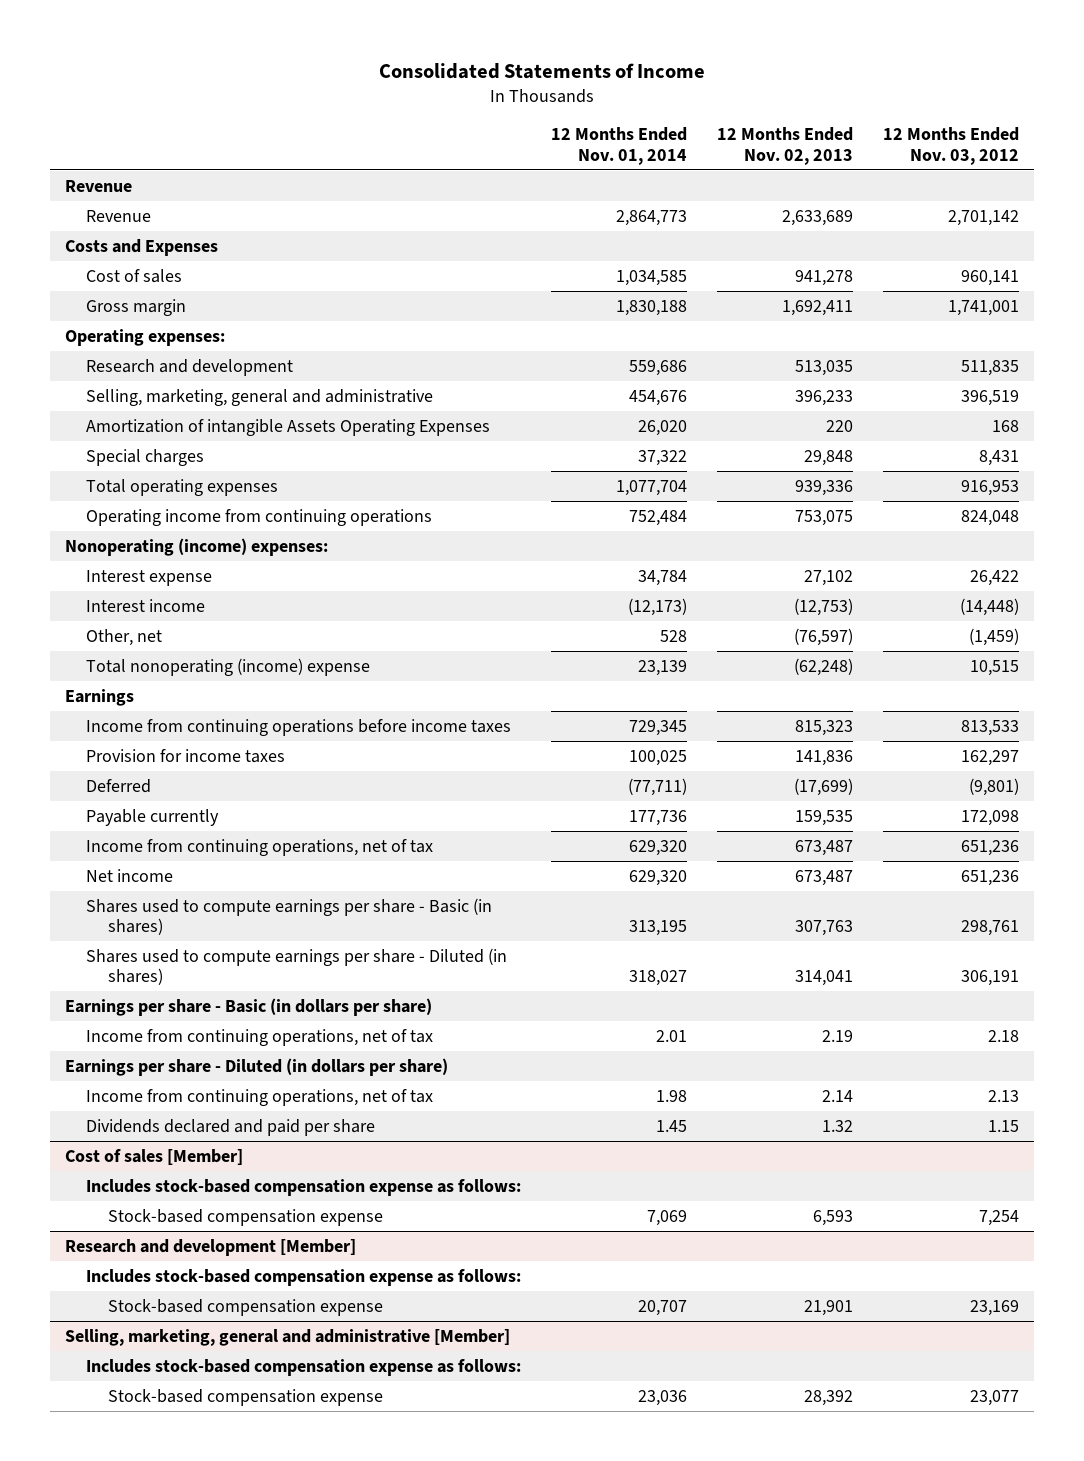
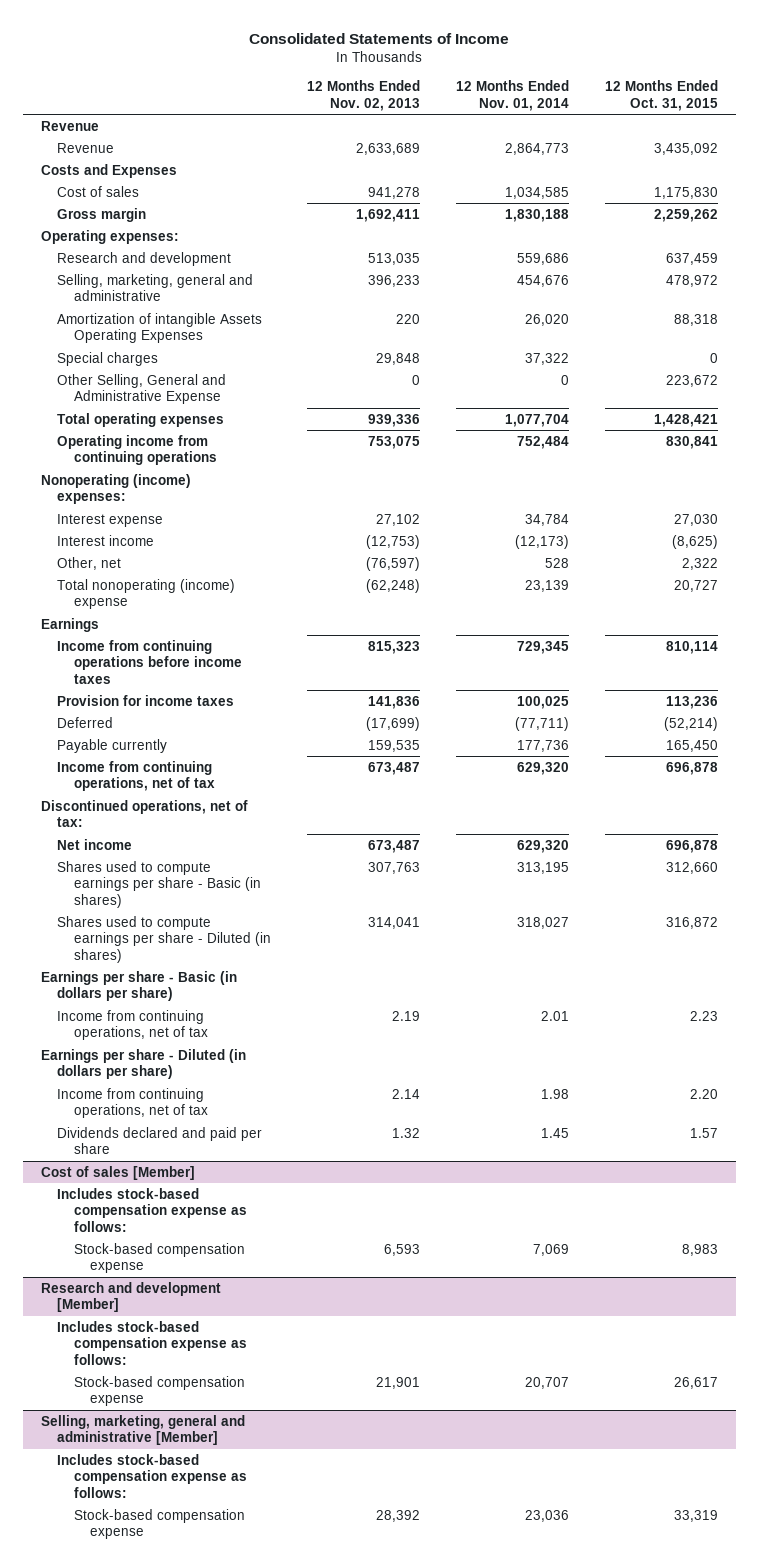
[883,127,1020,165] 12 Months Ended Nov. 03, 2012 -> none
none -> [604,80,718,112] 12 Months Ended Oct. 31, 2015
none -> [57,373,227,405] Other Selling, General and Administrative Expense
none -> [40,799,248,828] Discontinued operations, net of tax:

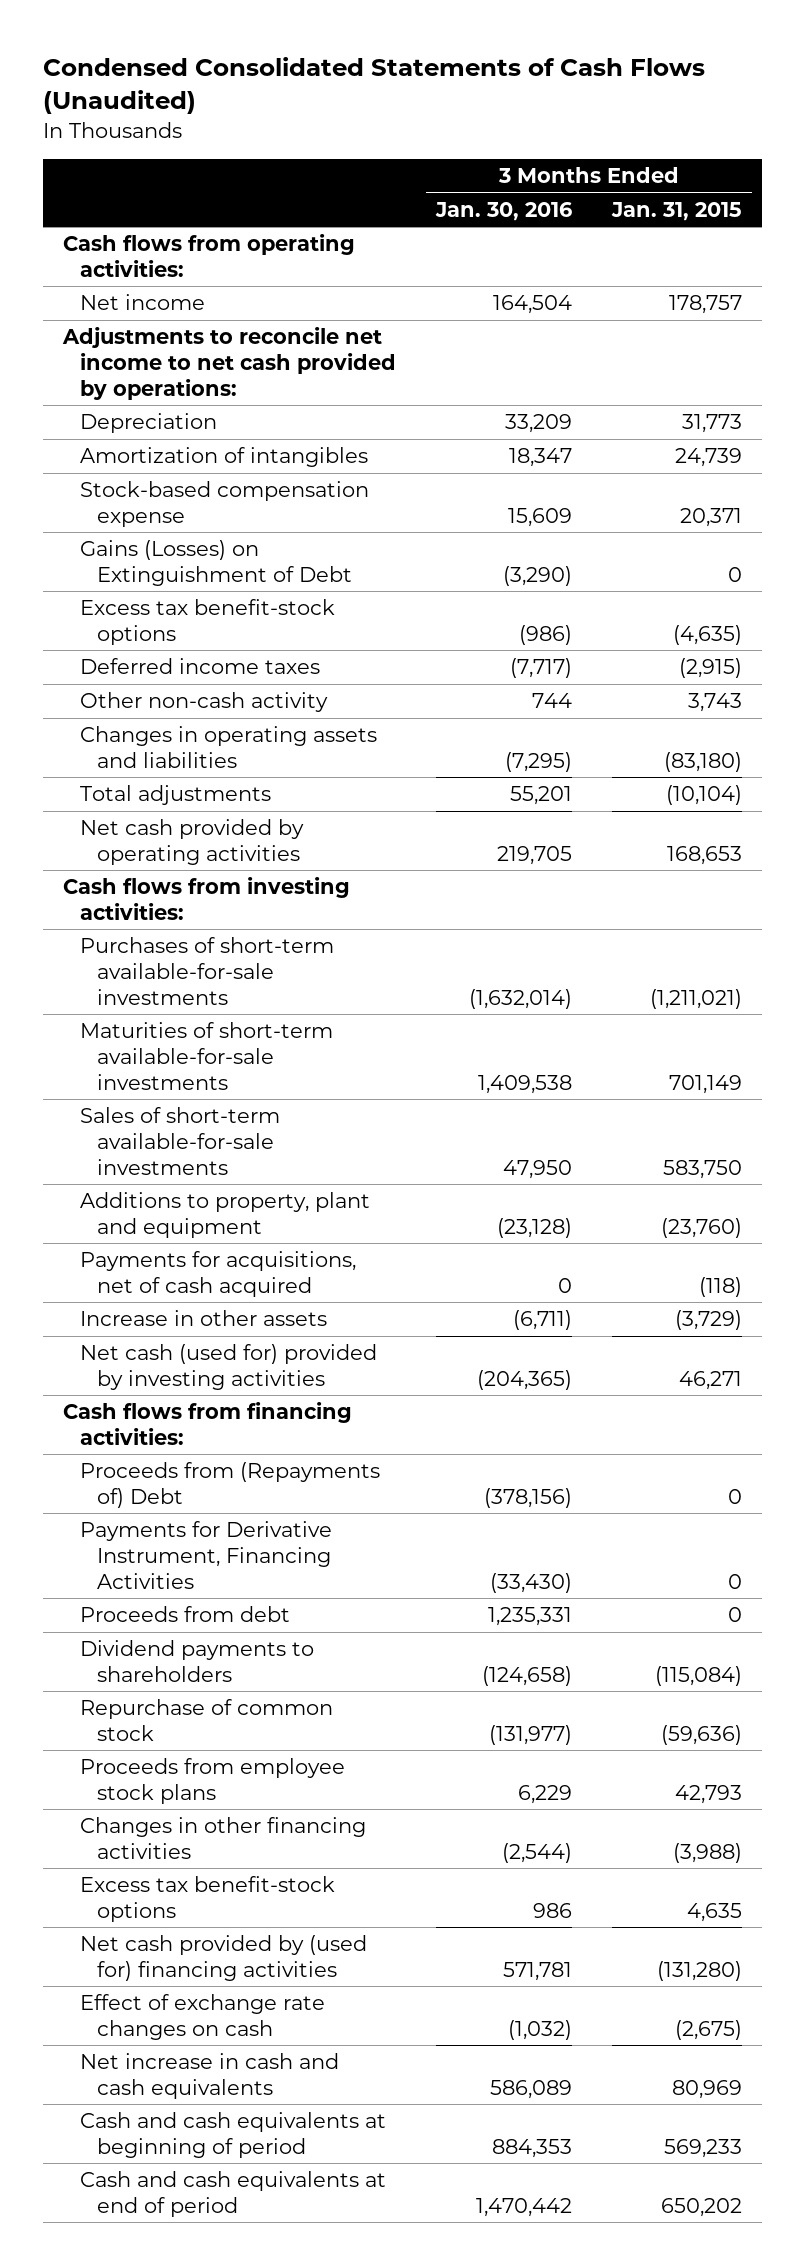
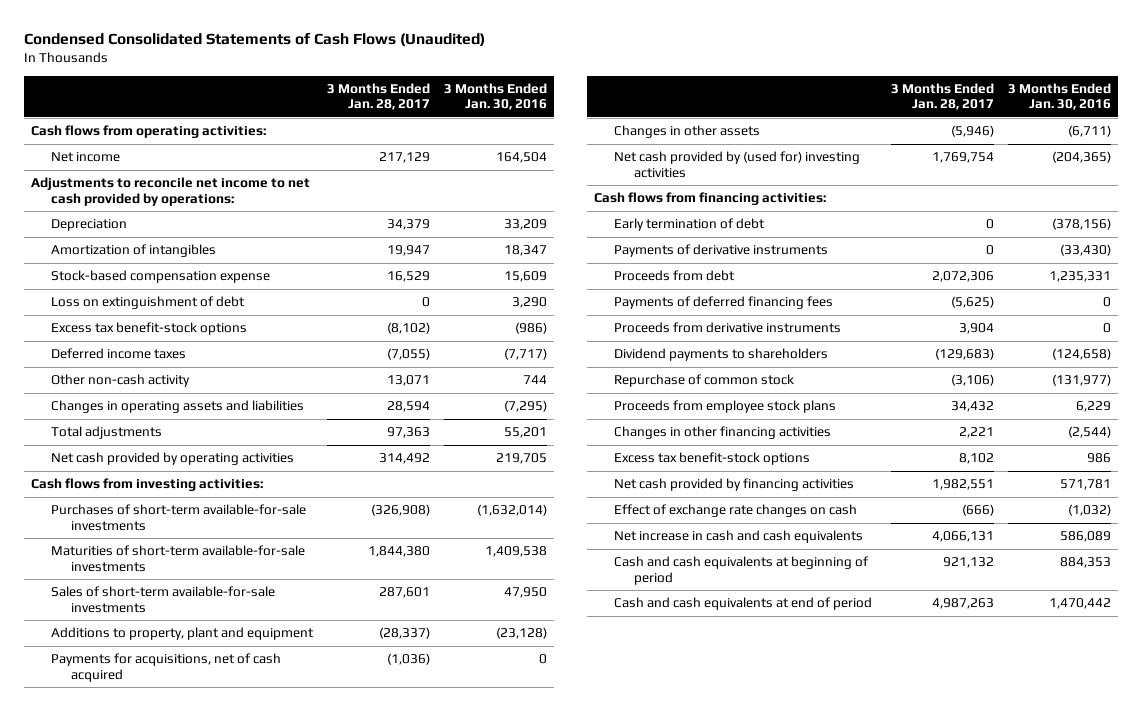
[610,202,742,222] Jan. 31, 2015 -> none
none -> [327,82,431,111] 3 Months Ended Jan. 28, 2017
[80,540,353,586] Gains (Losses) on Extinguishment of Debt -> [50,296,245,310] Loss on extinguishment of debt
[503,565,573,586] (3,290) -> [512,297,548,309] 3,290
[80,1310,328,1327] Increase in other assets -> [614,125,761,139] Changes in other assets
[80,1344,378,1390] Net cash (used for) provided by investing activities -> [614,151,861,178] Net cash provided by (used for) investing activities
[80,1462,381,1508] Proceeds from (Repayments of) Debt -> [614,218,766,232] Early termination of debt
[80,1521,333,1589] Payments for Derivative Instrument, Financing Activities -> [614,244,829,258] Payments of derivative instruments
none -> [614,296,834,310] Payments of deferred financing fees
none -> [614,322,842,334] Proceeds from derivative instruments
[80,1935,368,1981] Net cash provided by (used for) financing activities -> [614,478,855,492] Net cash provided by financing activities

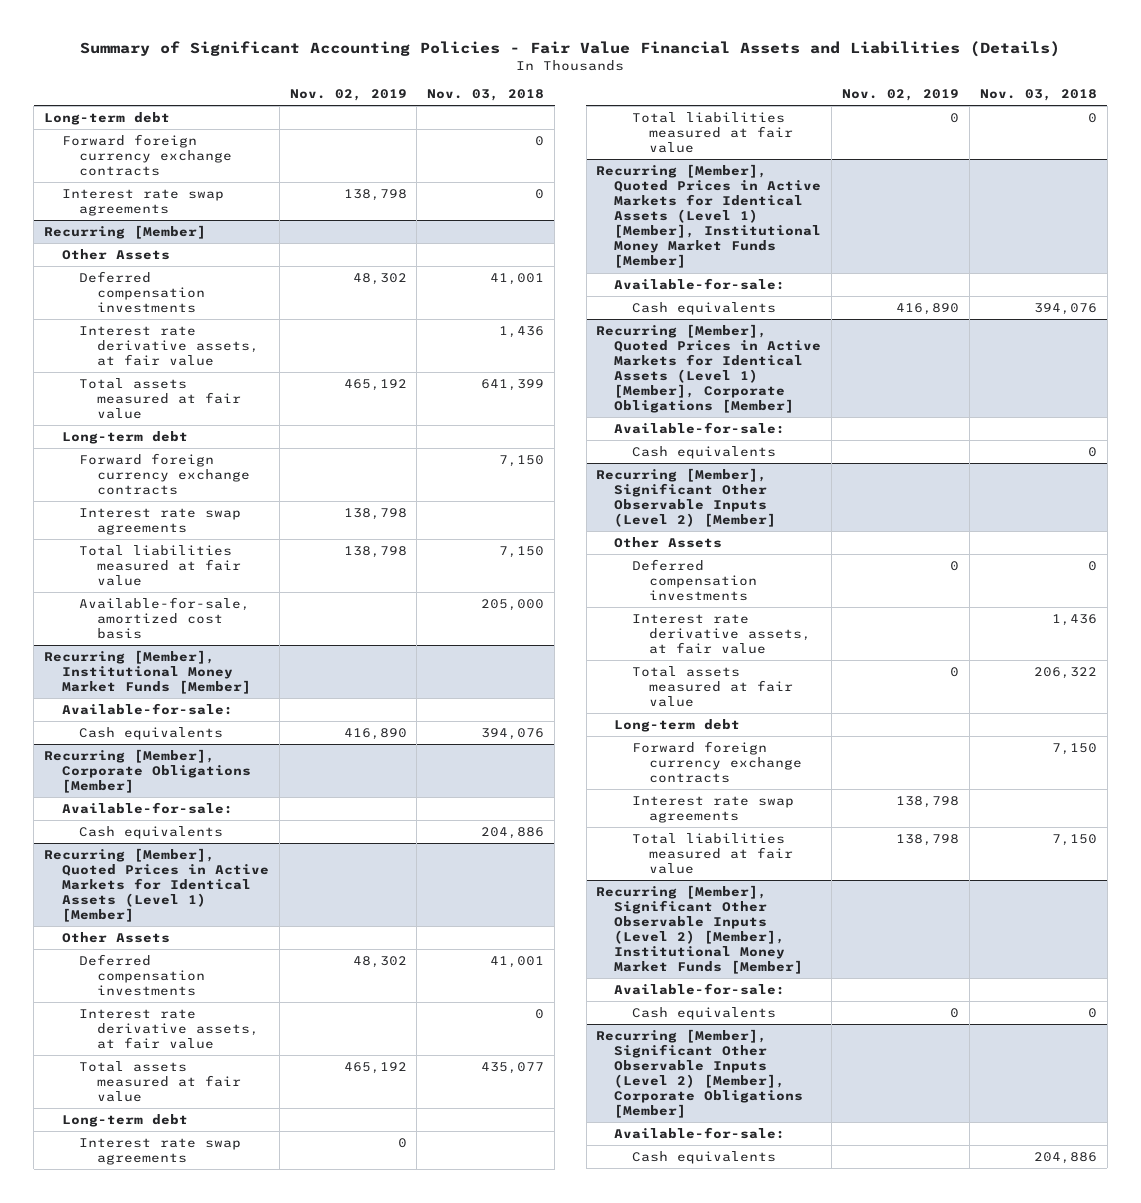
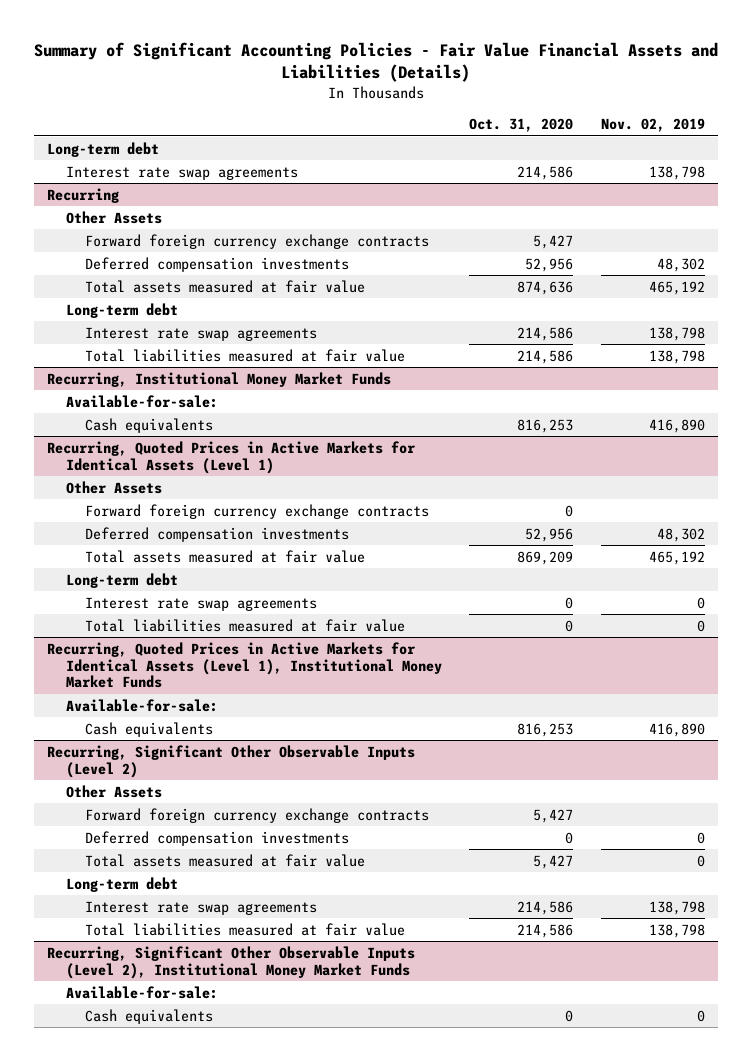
[427,89,545,102] Nov. 03, 2018 -> none
none -> [469,118,574,133] Oct. 31, 2020
[61,133,233,177] Forward foreign currency exchange contracts -> none
[44,224,207,239] Recurring [Member] -> [47,187,120,203] Recurring
none -> [84,233,429,249] Forward foreign currency exchange contracts
[79,325,259,367] Interest rate derivative assets, at fair value -> none
[79,452,250,496] Forward foreign currency exchange contracts -> none
[79,596,251,640] Available-for-sale, amortized cost basis -> none
[44,649,251,695] Recurring [Member], Institutional Money Market Funds [Member] -> [47,371,392,387] Recurring, Institutional Money Market Funds
[44,748,251,794] Recurring [Member], Corporate Obligations [Member] -> none
[61,801,233,814] Available-for-sale: -> none
[79,825,224,839] Cash equivalents -> none
[44,847,269,923] Recurring [Member], Quoted Prices in Active Markets for Identical Assets (Level 1) [Member] -> [47,440,417,474] Recurring, Quoted Prices in Active Markets for Identical Assets (Level 1)
none -> [84,503,429,519] Forward foreign currency exchange contracts
[79,1008,259,1050] Interest rate derivative assets, at fair value -> none
[596,163,821,269] Recurring [Member], Quoted Prices in Active Markets for Identical Assets (Level 1) [Member], Institutional Money Market Funds [Member] -> [47,641,443,689] Recurring, Quoted Prices in Active Markets for Identical Assets (Level 1), Institutional Money Market Funds
[596,323,821,414] Recurring [Member], Quoted Prices in Active Markets for Identical Assets (Level 1) [Member], Corporate Obligations [Member] -> none
[613,421,785,434] Available-for-sale: -> none
[631,445,776,459] Cash equivalents -> none
[596,467,776,528] Recurring [Member], Significant Other Observable Inputs (Level 2) [Member] -> [47,744,416,778] Recurring, Significant Other Observable Inputs (Level 2)
none -> [84,807,429,823] Forward foreign currency exchange contracts
[631,613,812,655] Interest rate derivative assets, at fair value -> none
[631,740,803,784] Forward foreign currency exchange contracts -> none
[596,884,803,975] Recurring [Member], Significant Other Observable Inputs (Level 2) [Member], Institutional Money Market Funds [Member] -> [47,945,416,979] Recurring, Significant Other Observable Inputs (Level 2), Institutional Money Market Funds
[596,1028,803,1119] Recurring [Member], Significant Other Observable Inputs (Level 2) [Member], Corporate Obligations [Member] -> none
[613,1126,785,1139] Available-for-sale: -> none
[631,1150,776,1164] Cash equivalents -> none

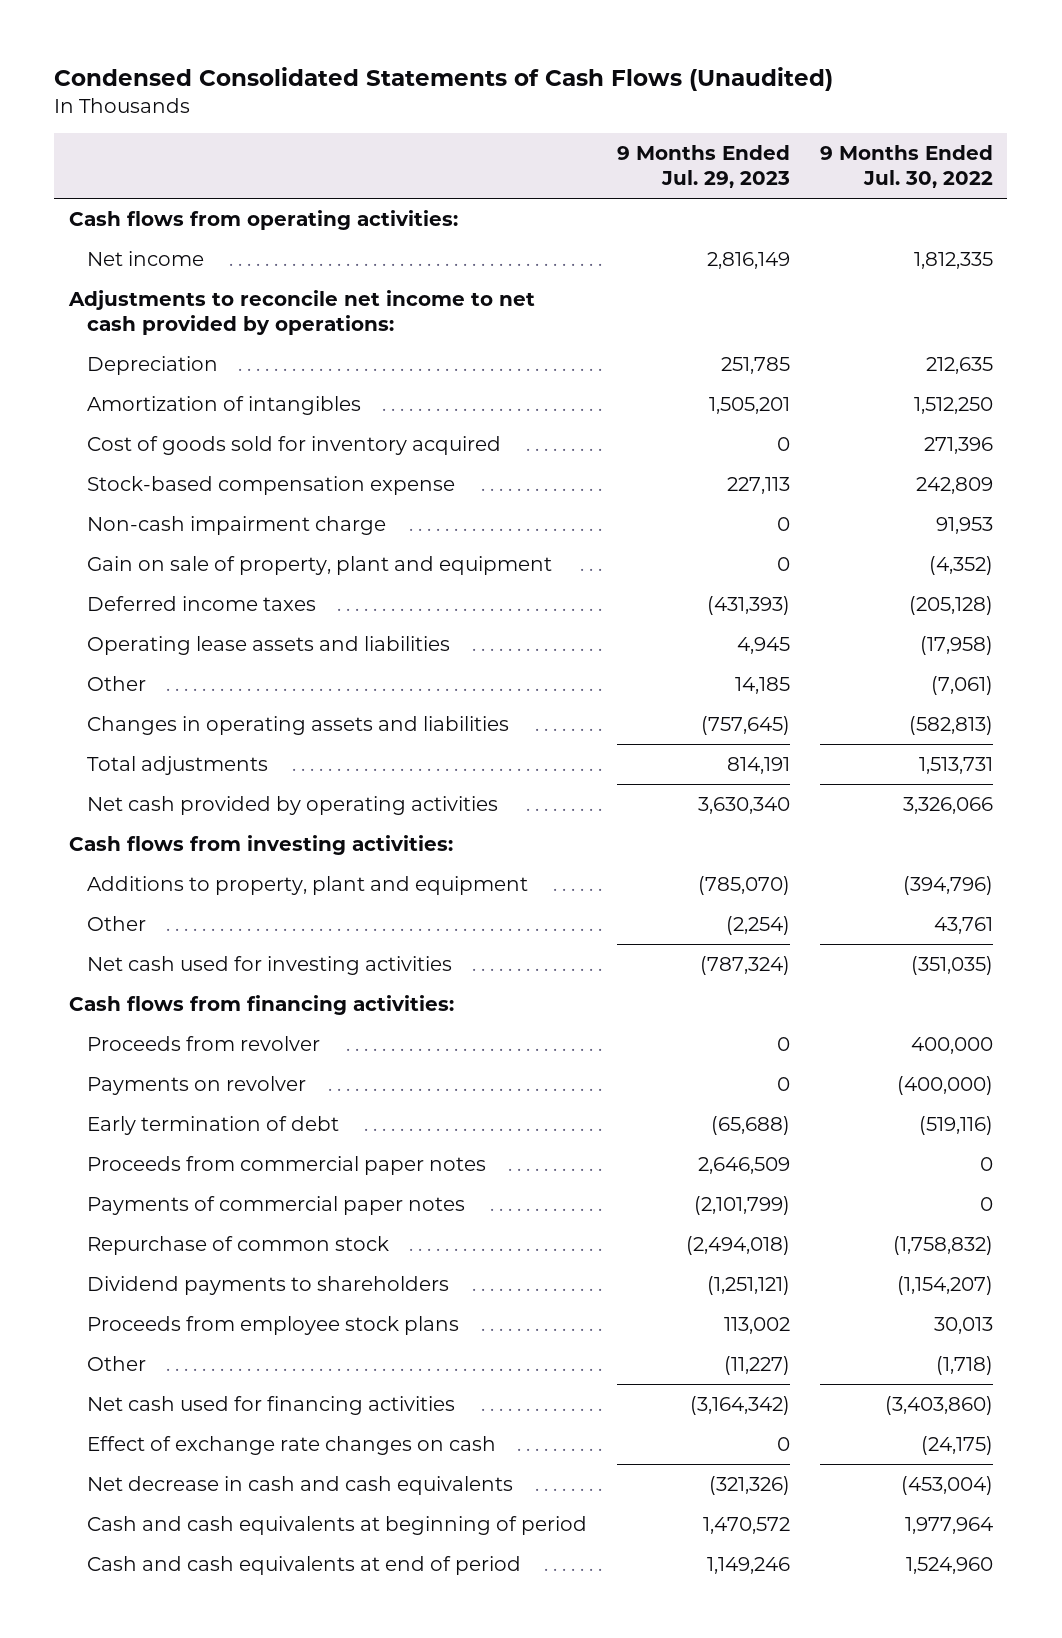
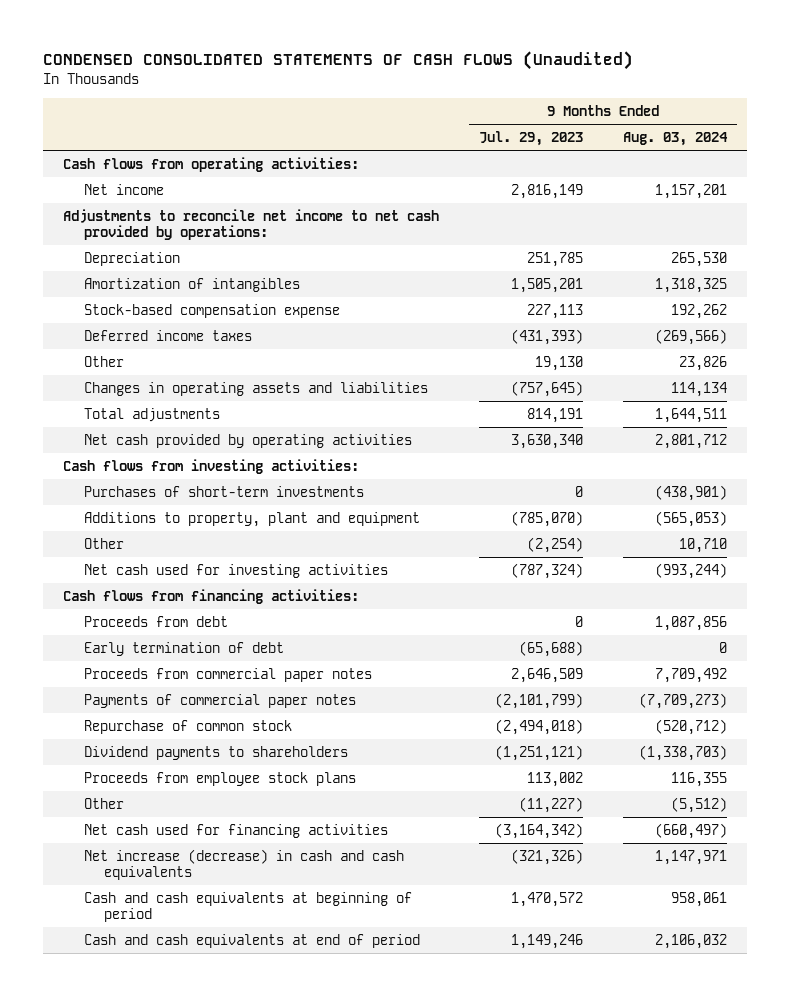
[54,66,834,91] Condensed Consolidated Statements of Cash Flows (Unaudited) -> [43,51,634,71] CONDENSED CONSOLIDATED STATEMENTS OF CASH FLOWS (Unaudited)
[819,145,993,189] 9 Months Ended Jul. 30, 2022 -> none
none -> [623,132,729,147] Aug. 03, 2024
[87,436,502,456] Cost of goods sold for inventory acquired -> none
[87,516,387,536] Non-cash impairment charge -> none
[87,556,553,576] Gain on sale of property, plant and equipment -> none
[87,636,451,656] Operating lease assets and liabilities -> none
[734,677,790,695] 14,185 -> [535,355,584,371] 19,130
none -> [83,485,364,497] Purchases of short-term investments
[87,1076,307,1096] Payments on revolver -> none
[87,1036,321,1052] Proceeds from revolver -> [83,615,228,627] Proceeds from debt
[87,1436,497,1456] Effect of exchange rate changes on cash -> none
[87,1476,514,1496] Net decrease in cash and cash equivalents -> [83,848,404,881] Net increase (decrease) in cash and cash equivalents

